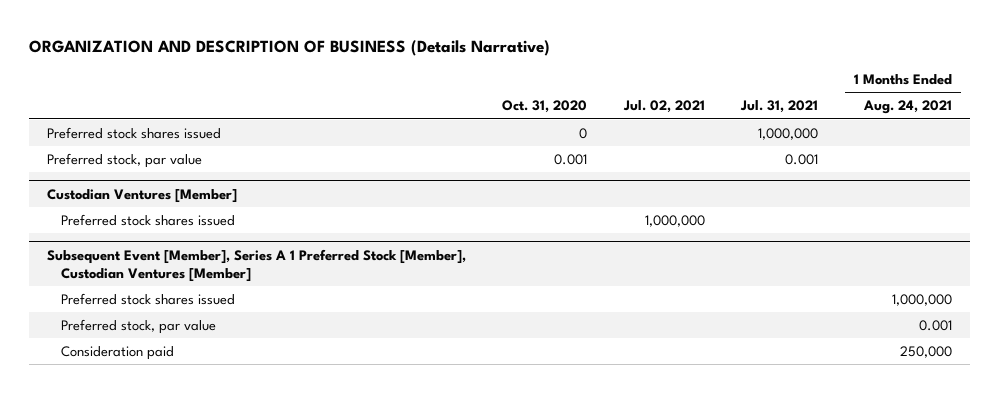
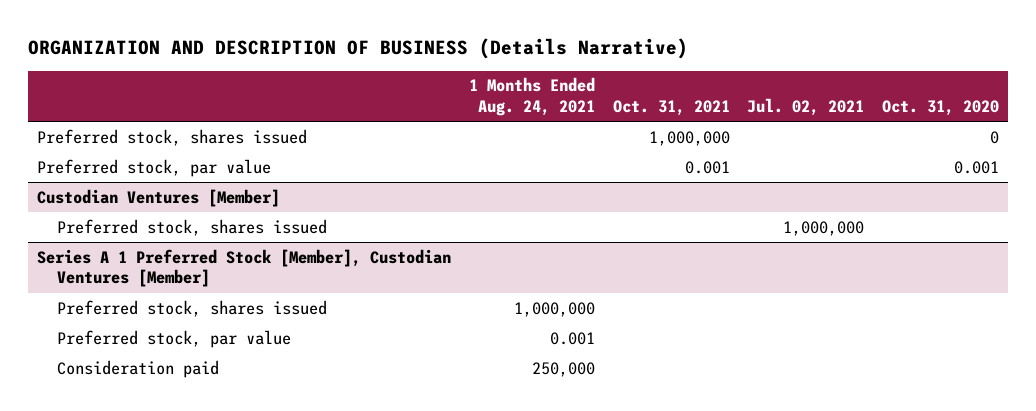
[739,100,818,114] Jul. 31, 2021 -> none
none -> [612,100,730,117] Oct. 31, 2021
[46,126,221,139] Preferred stock shares issued -> [37,128,308,146] Preferred stock, shares issued
[60,213,235,226] Preferred stock shares issued -> [56,218,327,236] Preferred stock, shares issued
[46,248,466,282] Subsequent Event [Member], Series A 1 Preferred Stock [Member], Custodian Ventures [Member] -> [37,248,452,288] Series A 1 Preferred Stock [Member], Custodian Ventures [Member]
[60,292,235,305] Preferred stock shares issued -> [56,299,327,317] Preferred stock, shares issued

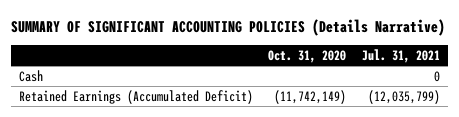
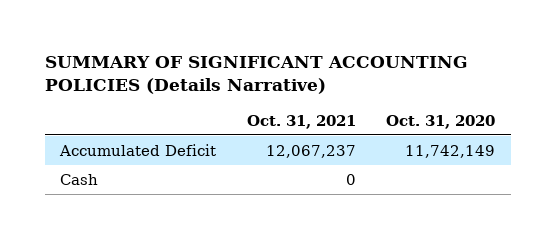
[361,48,440,63] Jul. 31, 2021 -> none
none -> [246,114,356,129] Oct. 31, 2021
none -> [59,143,217,156] Accumulated Deficit
[18,89,253,104] Retained Earnings (Accumulated Deficit) -> none

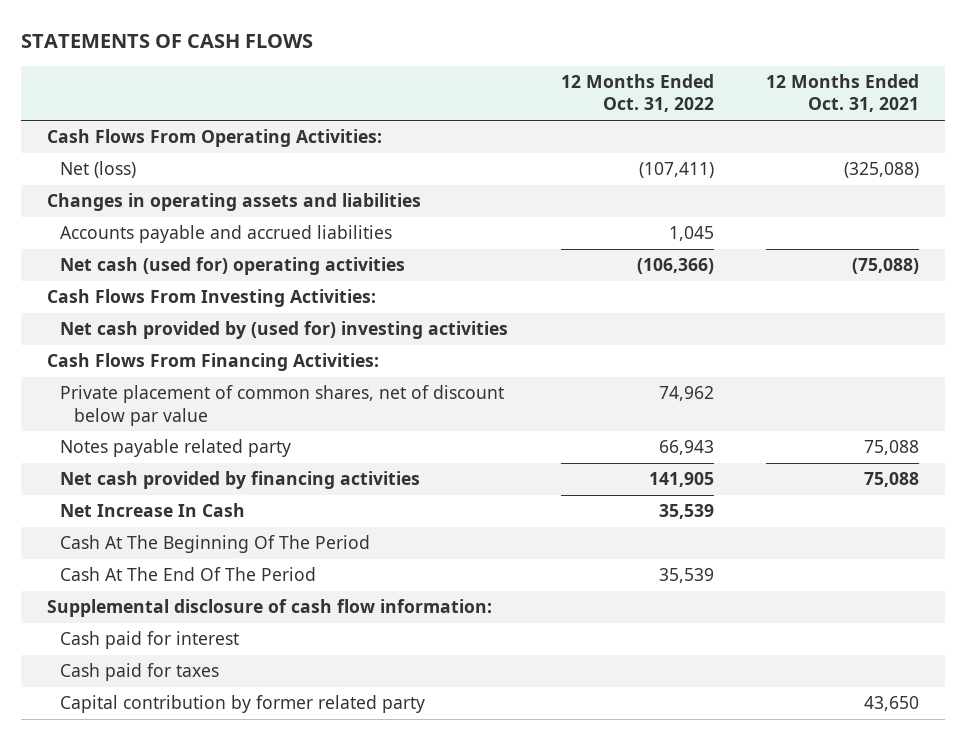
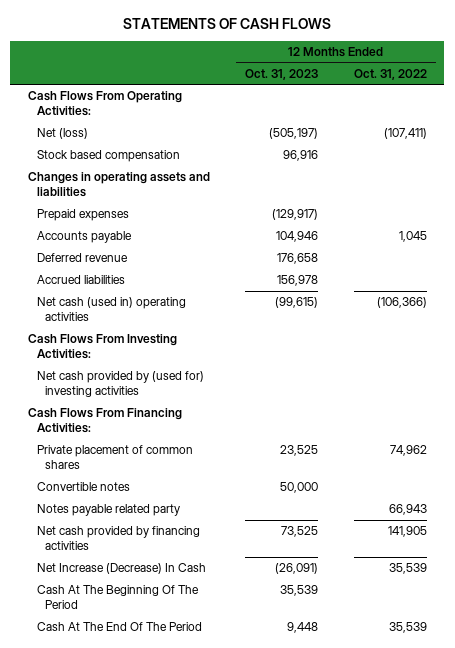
[766,74,920,113] 12 Months Ended Oct. 31, 2021 -> none
none -> [245,69,319,81] Oct. 31, 2023
none -> [36,150,180,163] Stock based compensation
none -> [36,209,129,222] Prepaid expenses
[60,225,393,244] Accounts payable and accrued liabilities -> [36,231,132,244] Accounts payable
none -> [36,253,128,263] Deferred revenue
none -> [36,275,125,285] Accrued liabilities
[60,257,406,276] Net cash (used for) operating activities -> [36,297,186,322] Net cash (used in) operating activities
[60,385,505,426] Private placement of common shares, net of discount below par value -> [36,445,193,470] Private placement of common shares
none -> [36,482,130,492] Convertible notes
[60,503,246,518] Net Increase In Cash -> [36,563,206,575] Net Increase (Decrease) In Cash
[47,599,493,618] Supplemental disclosure of cash flow information: -> none
[60,631,240,650] Cash paid for interest -> none
[60,663,220,682] Cash paid for taxes -> none
[60,695,426,714] Capital contribution by former related party -> none

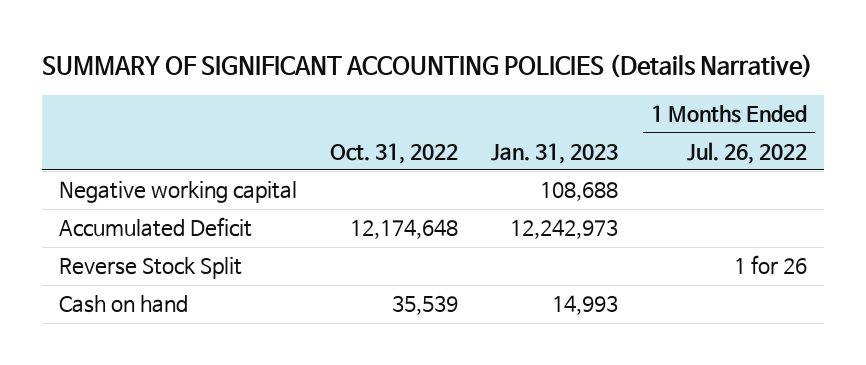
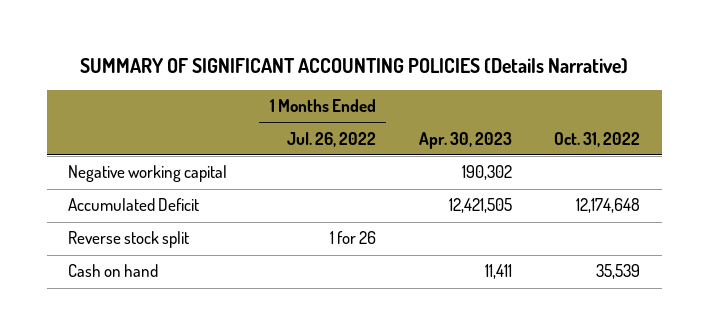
[490,142,618,164] Jan. 31, 2023 -> none
none -> [418,131,512,149] Apr. 30, 2023
[58,257,242,280] Reverse Stock Split -> [68,231,190,249] Reverse stock split

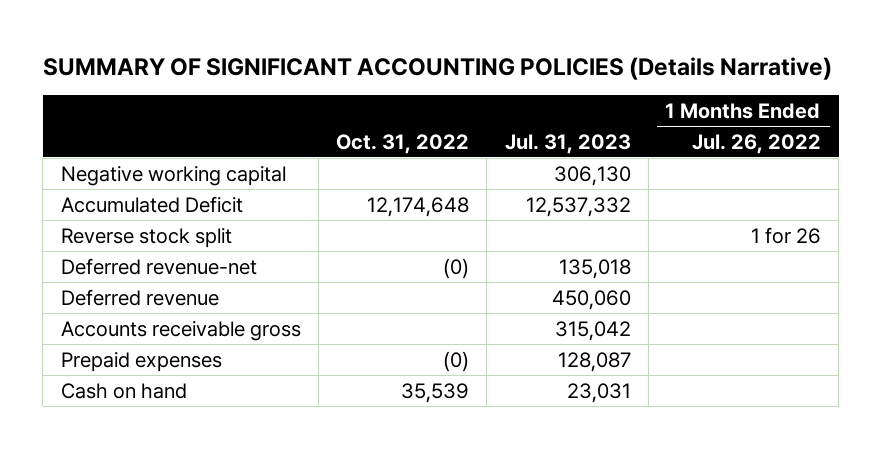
[418,131,512,149] Apr. 30, 2023 -> none
none -> [504,133,631,154] Jul. 31, 2023
none -> [60,257,257,275] Deferred revenue-net
none -> [60,288,219,306] Deferred revenue
none -> [60,320,301,341] Accounts receivable gross
none -> [60,351,222,372] Prepaid expenses

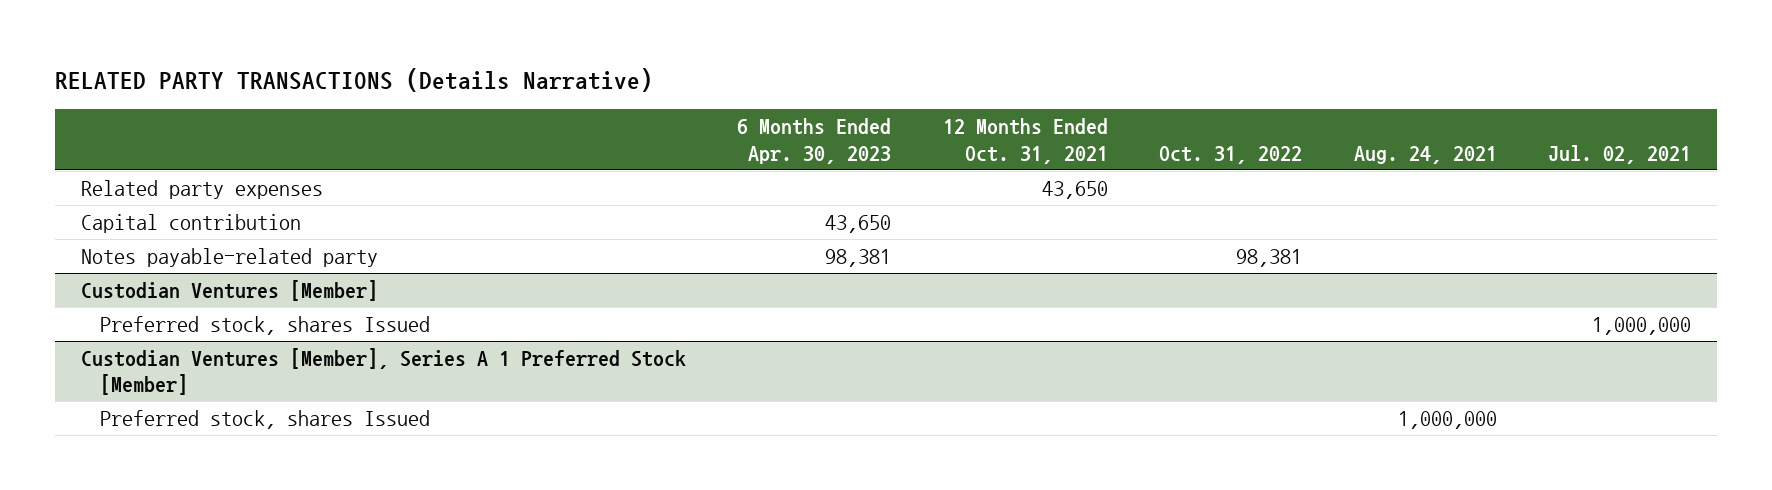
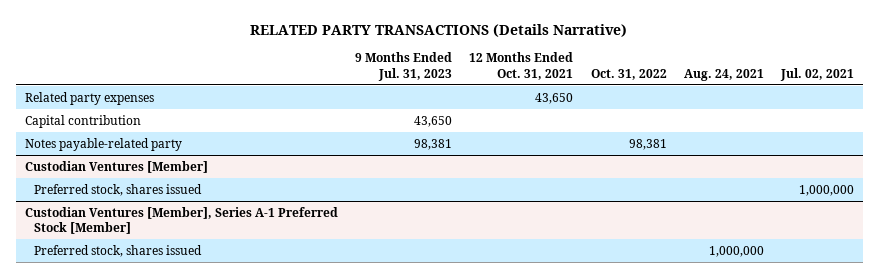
[737,118,892,164] 6 Months Ended Apr. 30, 2023 -> none
none -> [355,52,453,81] 9 Months Ended Jul. 31, 2023
[100,315,431,335] Preferred stock, shares Issued -> [34,183,203,196] Preferred stock, shares issued
[80,347,686,396] Custodian Ventures [Member], Series A 1 Preferred Stock [Member] -> [24,206,338,234] Custodian Ventures [Member], Series A-1 Preferred Stock [Member]
[100,409,431,429] Preferred stock, shares Issued -> [34,244,203,257] Preferred stock, shares issued

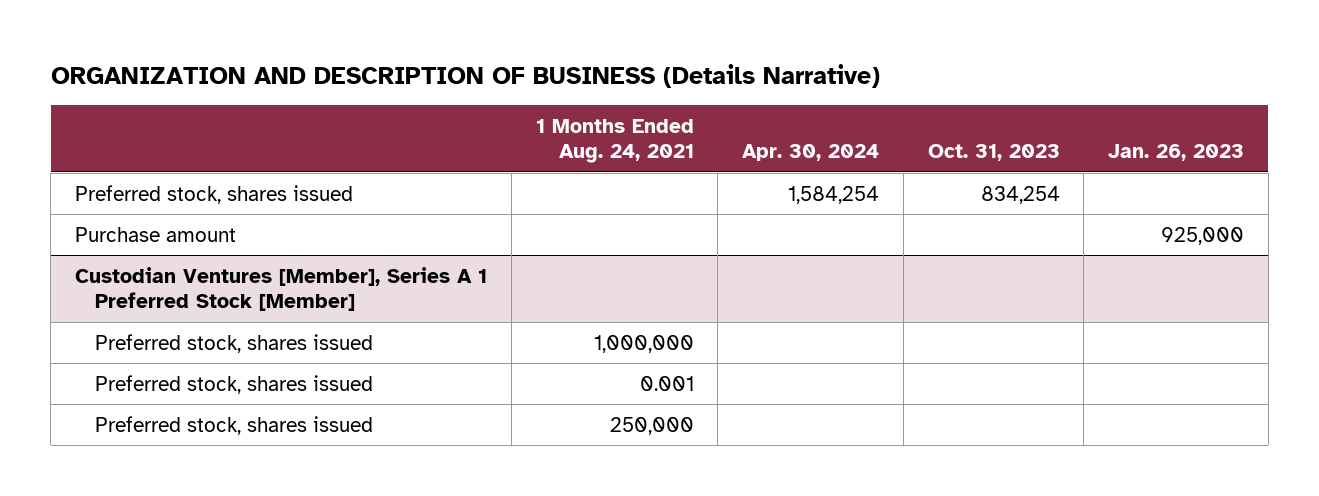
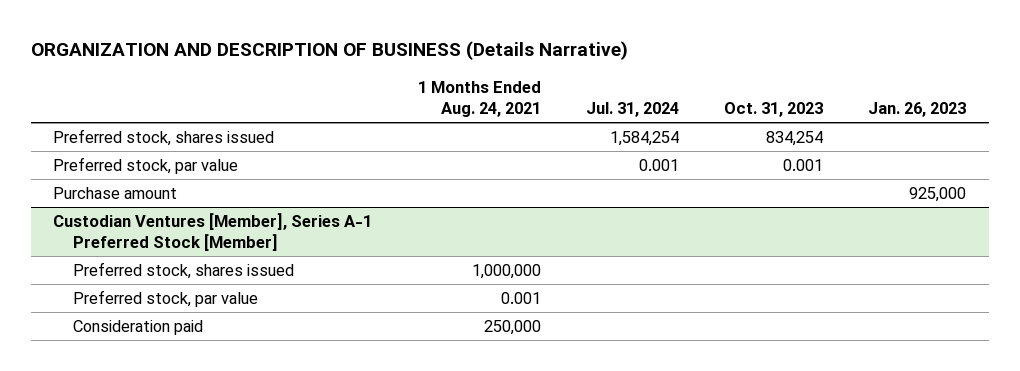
[742,144,880,162] Apr. 30, 2024 -> none
none -> [585,101,679,117] Jul. 31, 2024
none -> [53,156,239,174] Preferred stock, par value
[75,266,488,312] Custodian Ventures [Member], Series A 1 Preferred Stock [Member] -> [53,212,373,252] Custodian Ventures [Member], Series A-1 Preferred Stock [Member]
[95,374,374,394] Preferred stock, shares issued -> [73,289,259,307] Preferred stock, par value
[95,415,374,435] Preferred stock, shares issued -> [73,319,204,335] Consideration paid

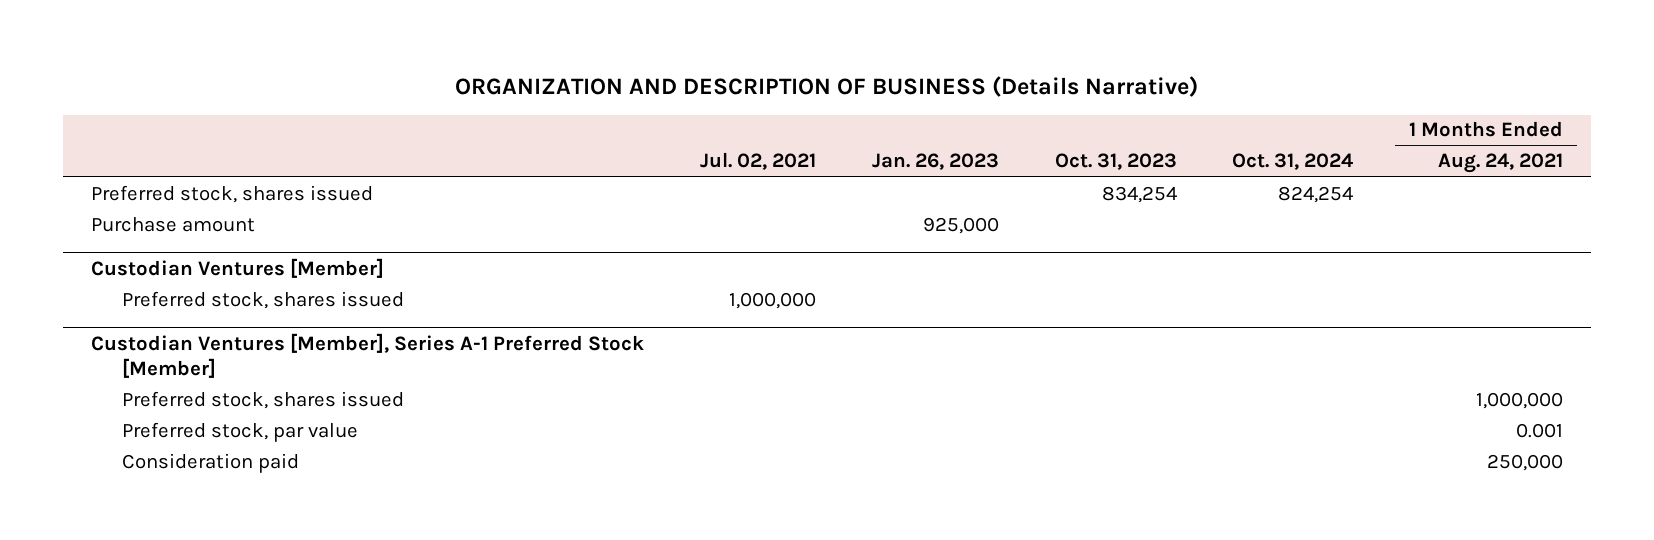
[585,101,679,117] Jul. 31, 2024 -> none
none -> [699,152,816,171] Jul. 02, 2021
none -> [1232,153,1354,171] Oct. 31, 2024
[53,156,239,174] Preferred stock, par value -> none
none -> [90,257,384,278] Custodian Ventures [Member]
none -> [121,290,404,309] Preferred stock, shares issued

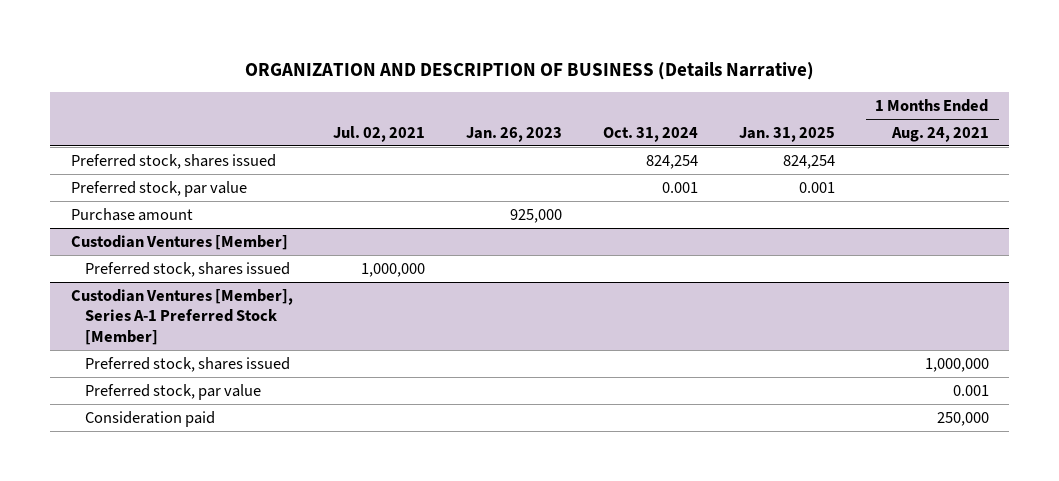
[1054,153,1177,171] Oct. 31, 2023 -> none
none -> [738,126,835,142] Jan. 31, 2025
none -> [70,180,247,197] Preferred stock, par value

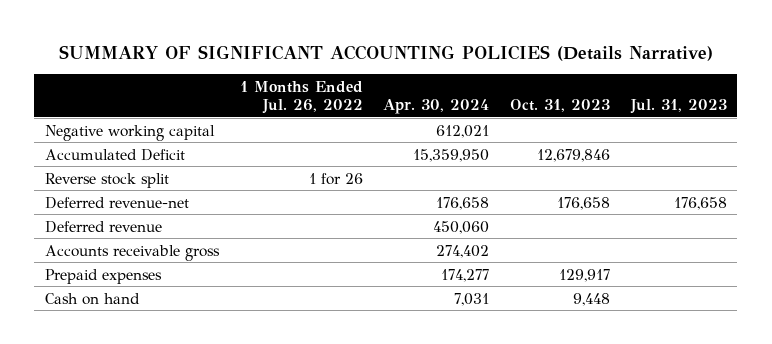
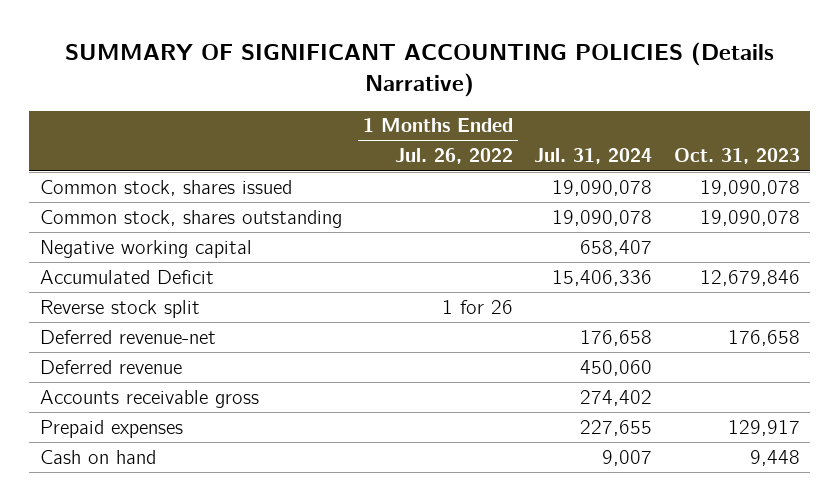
[383,98,490,114] Apr. 30, 2024 -> none
[629,98,727,114] Jul. 31, 2023 -> none
none -> [534,148,653,165] Jul. 31, 2024
none -> [39,179,292,196] Common stock, shares issued
none -> [39,209,342,228] Common stock, shares outstanding

